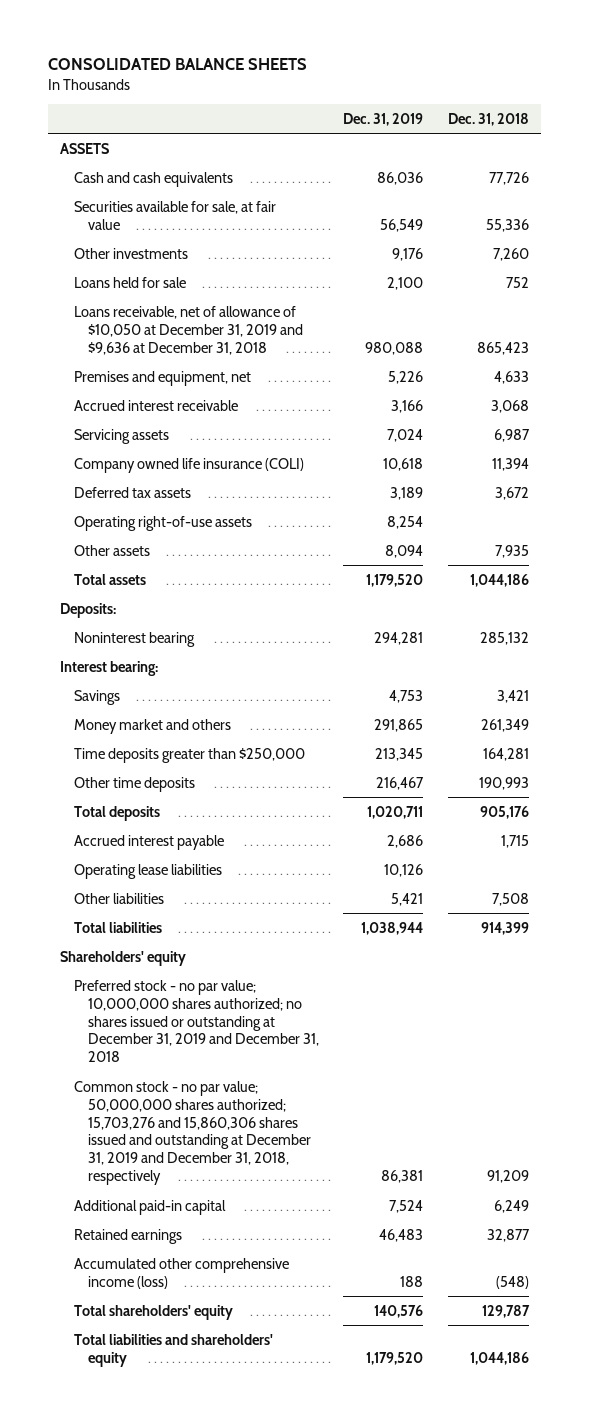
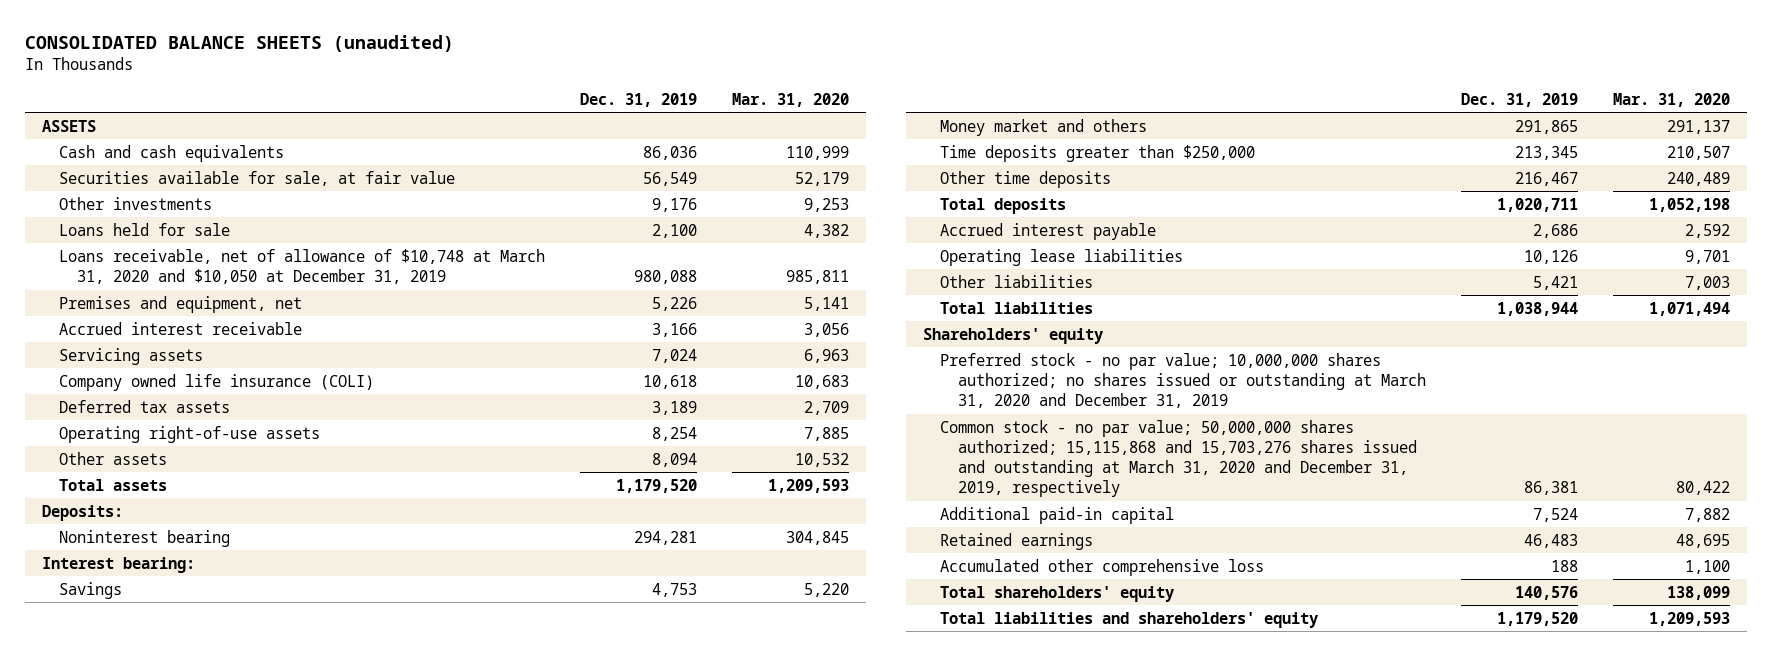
[48,58,308,71] CONSOLIDATED BALANCE SHEETS -> [24,34,454,52] CONSOLIDATED BALANCE SHEETS (unaudited)
[447,112,529,126] Dec. 31, 2018 -> none
none -> [731,92,849,107] Mar. 31, 2020
[74,305,303,355] Loans receivable, net of allowance of $10,050 at December 31, 2019 and $9,636 at December 31, 2018 -> [59,248,546,285] Loans receivable, net of allowance of $10,748 at March 31, 2020 and $10,050 at December 31, 2019
[74,979,319,1063] Preferred stock - no par value; 10,000,000 shares authorized; no shares issued or outstanding at December 31, 2019 and December 31, 2018 -> [940,352,1426,409] Preferred stock - no par value; 10,000,000 shares authorized; no shares issued or outstanding at March 31, 2020 and December 31, 2019
[74,1080,311,1186] Common stock - no par value; 50,000,000 shares authorized; 15,703,276 and 15,860,306 shares issued and outstanding at December 31, 2019 and December 31, 2018, respectively -> [940,419,1417,498] Common stock - no par value; 50,000,000 shares authorized; 15,115,868 and 15,703,276 shares issued and outstanding at March 31, 2020 and December 31, 2019, respectively
[74,1257,290,1289] Accumulated other comprehensive income (loss) -> [940,558,1265,576] Accumulated other comprehensive loss

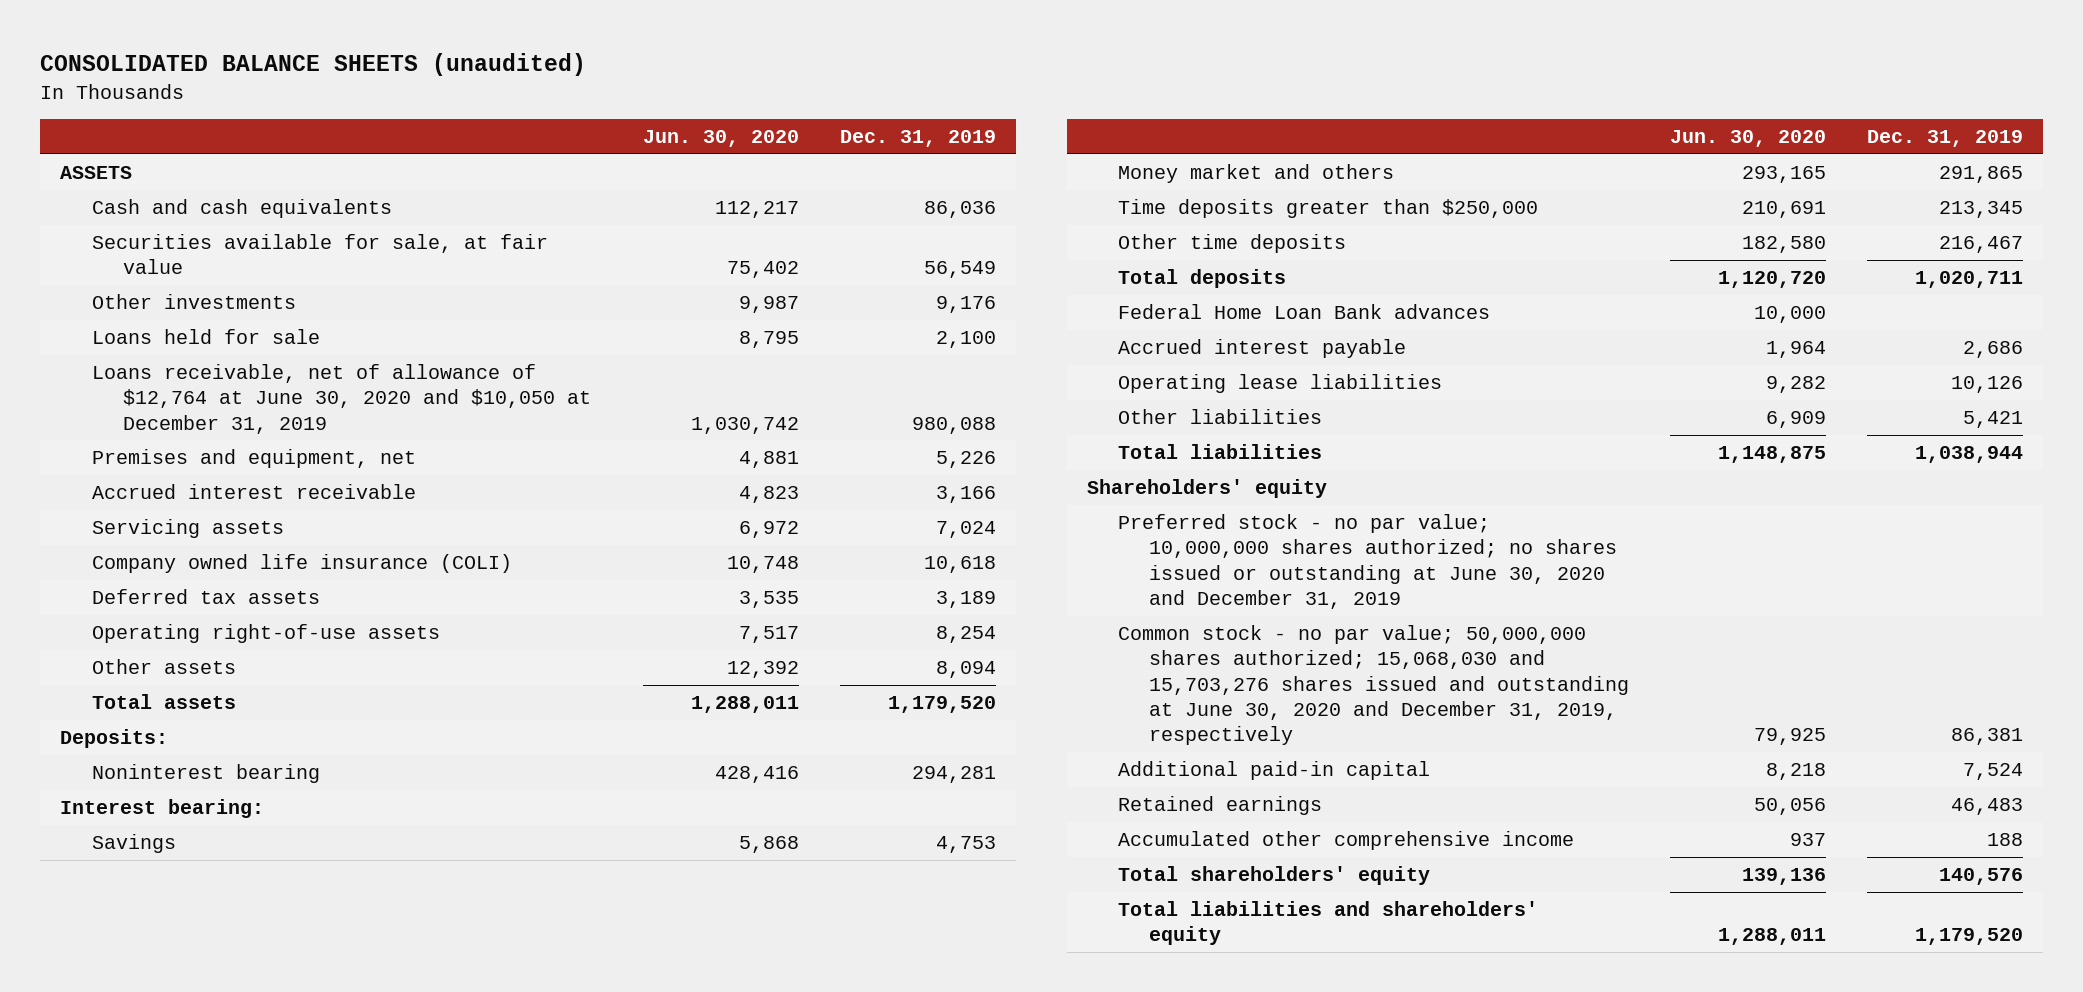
[731,92,849,107] Mar. 31, 2020 -> none
none -> [643,129,800,147] Jun. 30, 2020
[59,248,546,285] Loans receivable, net of allowance of $10,748 at March 31, 2020 and $10,050 at December 31, 2019 -> [91,364,591,434] Loans receivable, net of allowance of $12,764 at June 30, 2020 and $10,050 at December 31, 2019
none -> [1118,304,1491,320] Federal Home Loan Bank advances
[940,352,1426,409] Preferred stock - no par value; 10,000,000 shares authorized; no shares issued or outstanding at March 31, 2020 and December 31, 2019 -> [1118,514,1618,609] Preferred stock - no par value; 10,000,000 shares authorized; no shares issued or outstanding at June 30, 2020 and December 31, 2019
[940,419,1417,498] Common stock - no par value; 50,000,000 shares authorized; 15,115,868 and 15,703,276 shares issued and outstanding at March 31, 2020 and December 31, 2019, respectively -> [1118,625,1630,746] Common stock - no par value; 50,000,000 shares authorized; 15,068,030 and 15,703,276 shares issued and outstanding at June 30, 2020 and December 31, 2019, respectively
[940,558,1265,576] Accumulated other comprehensive loss -> [1118,831,1575,851] Accumulated other comprehensive income

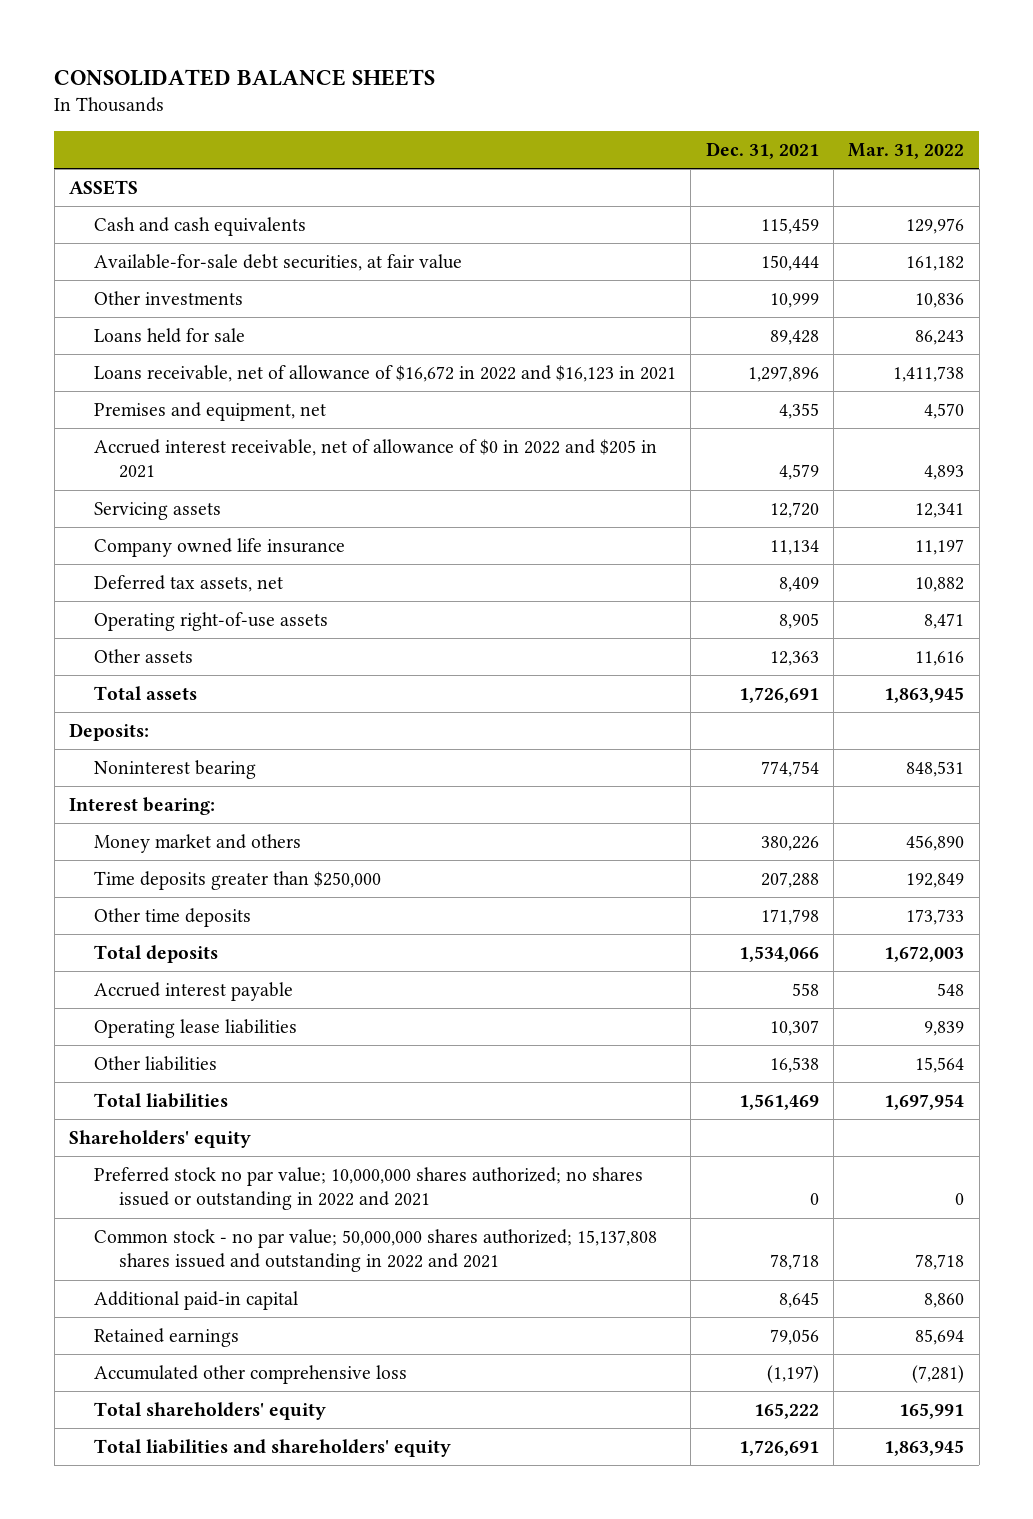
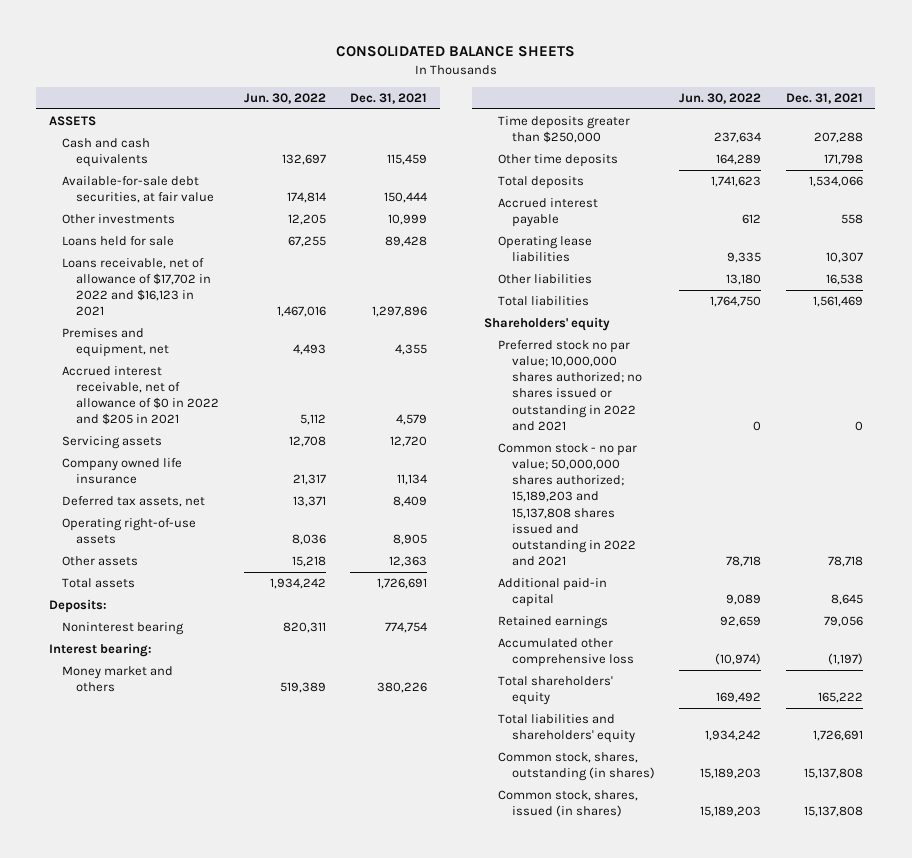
[848,143,965,160] Mar. 31, 2022 -> none
none -> [243,92,326,104] Jun. 30, 2022
[93,365,676,383] Loans receivable, net of allowance of $16,672 in 2022 and $16,123 in 2021 -> [62,257,211,317] Loans receivable, net of allowance of $17,702 in 2022 and $16,123 in 2021
[93,1229,657,1273] Common stock - no par value; 50,000,000 shares authorized; 15,137,808 shares issued and outstanding in 2022 and 2021 -> [497,442,637,567] Common stock - no par value; 50,000,000 shares authorized; 15,189,203 and 15,137,808 shares issued and outstanding in 2022 and 2021
none -> [497,751,655,782] Common stock, shares, outstanding (in shares)
none -> [497,789,638,818] Common stock, shares, issued (in shares)

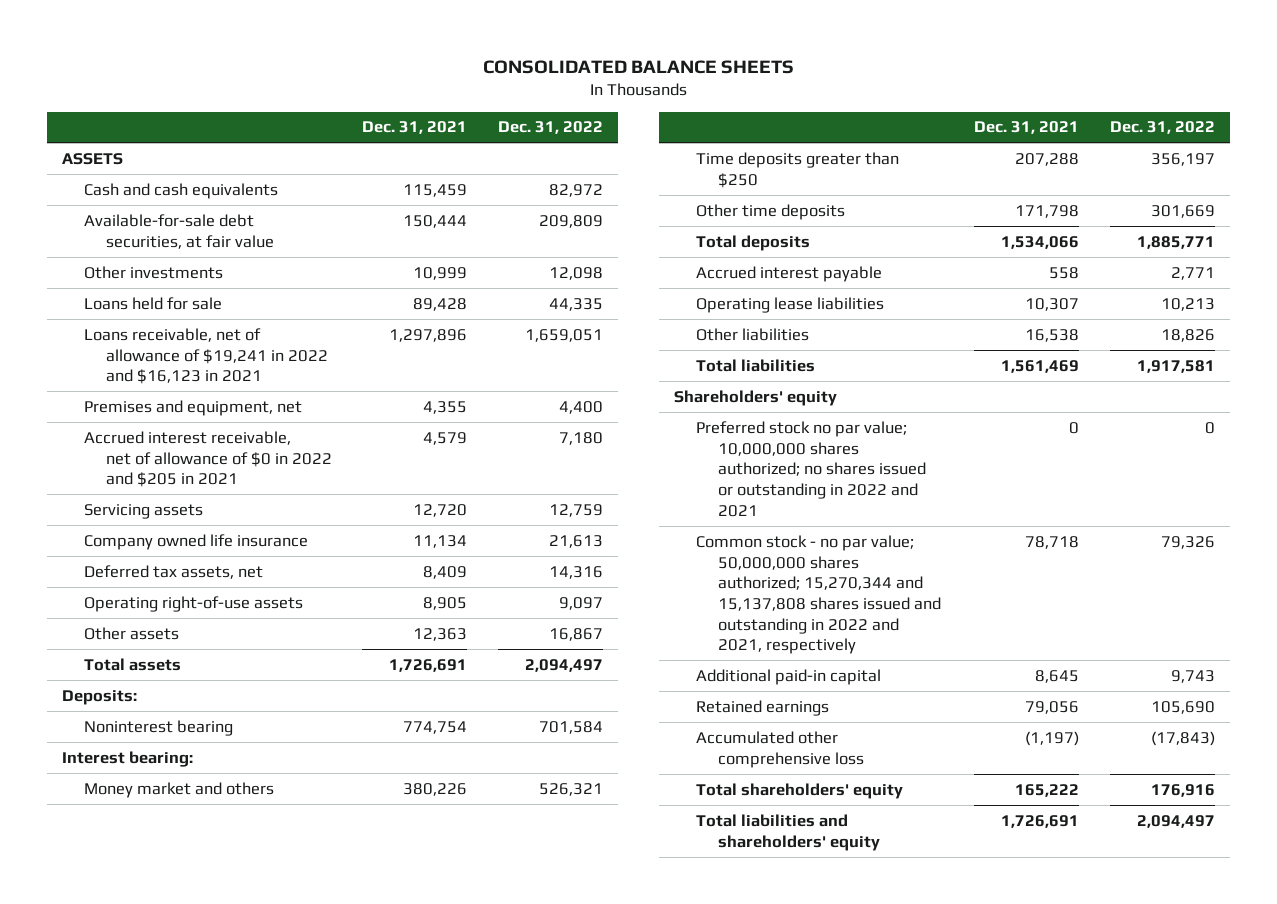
[243,92,326,104] Jun. 30, 2022 -> none
none -> [497,121,603,135] Dec. 31, 2022
[62,257,211,317] Loans receivable, net of allowance of $17,702 in 2022 and $16,123 in 2021 -> [84,327,328,385] Loans receivable, net of allowance of $19,241 in 2022 and $16,123 in 2021
[497,115,630,144] Time deposits greater than $250,000 -> [696,151,900,188] Time deposits greater than $250
[497,442,637,567] Common stock - no par value; 50,000,000 shares authorized; 15,189,203 and 15,137,808 shares issued and outstanding in 2022 and 2021 -> [696,534,941,655] Common stock - no par value; 50,000,000 shares authorized; 15,270,344 and 15,137,808 shares issued and outstanding in 2022 and 2021, respectively
[497,751,655,782] Common stock, shares, outstanding (in shares) -> none
[497,789,638,818] Common stock, shares, issued (in shares) -> none

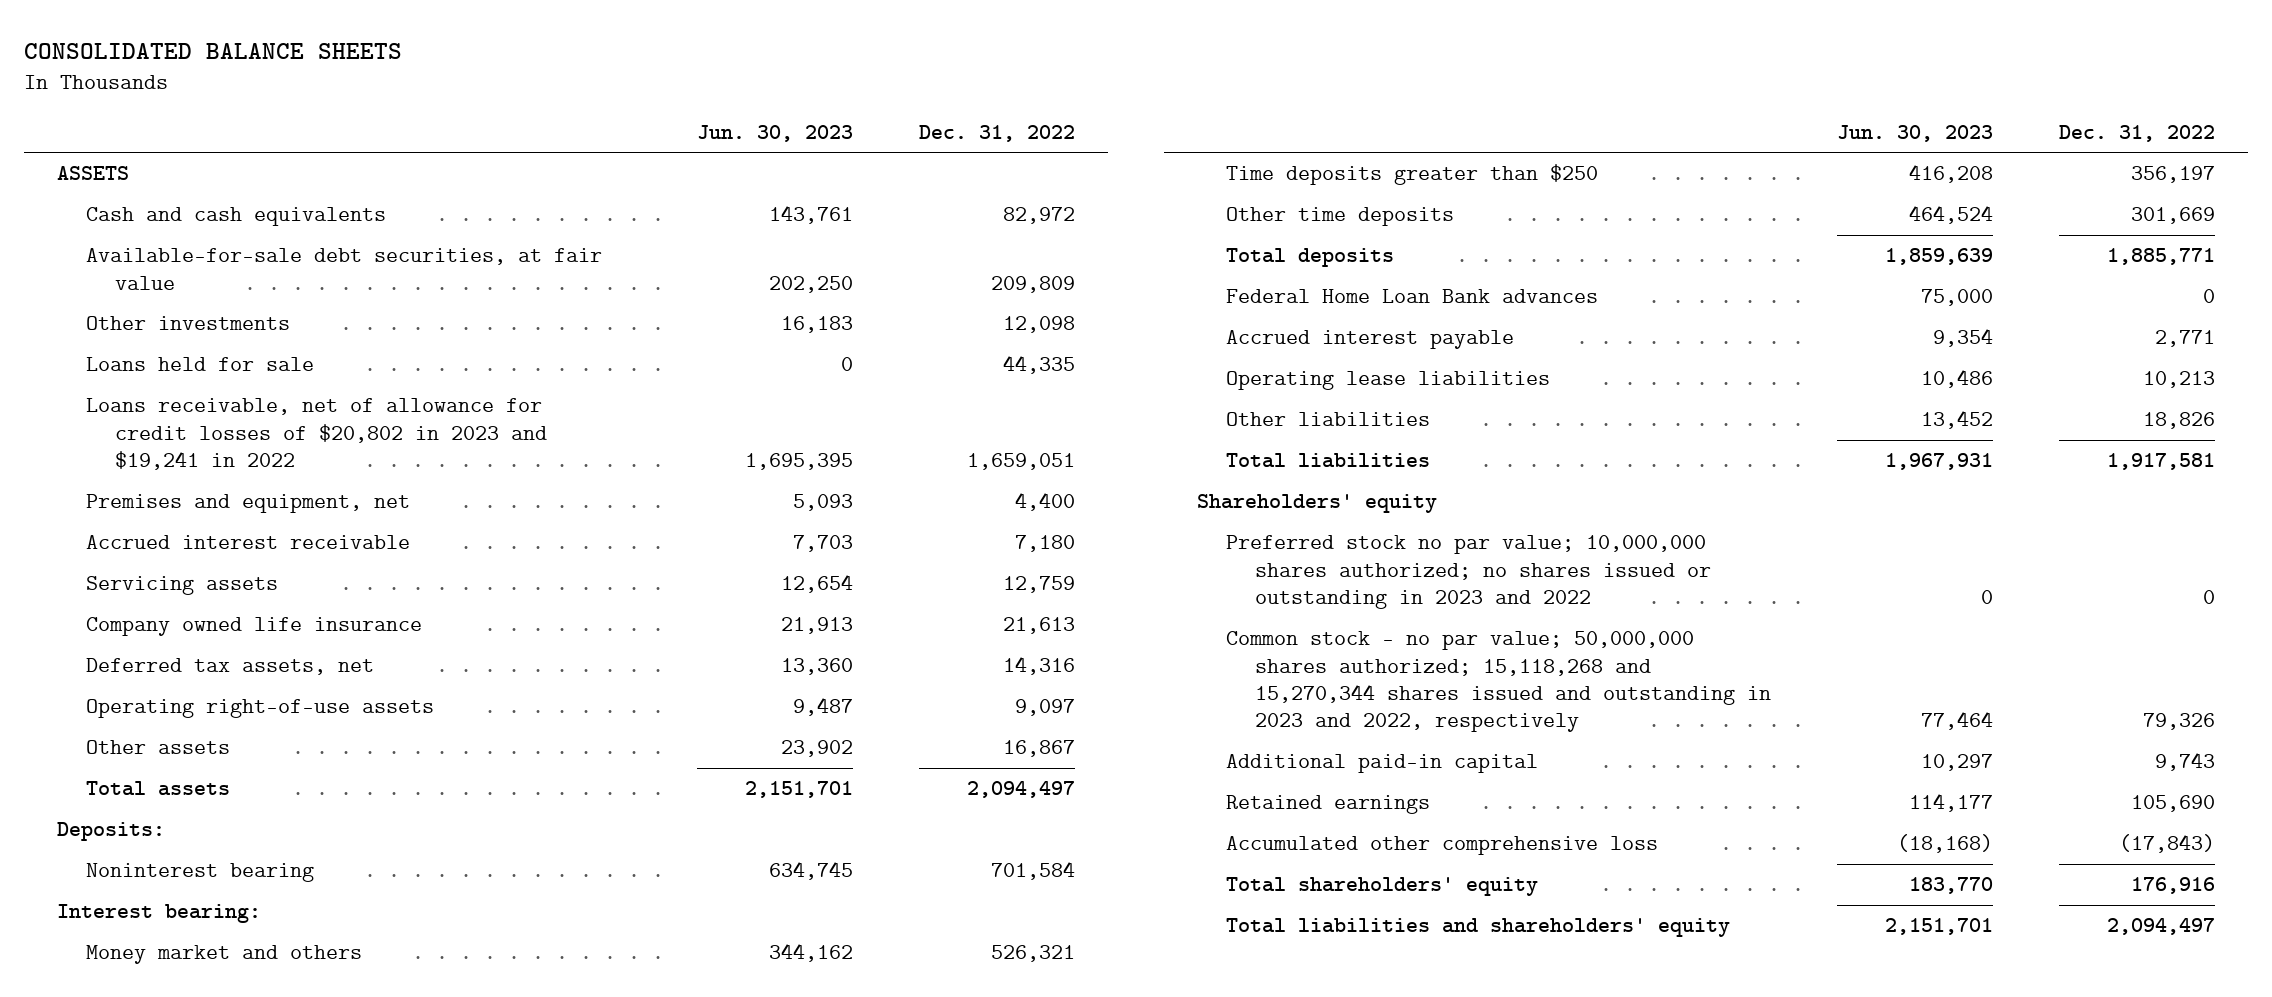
[362,121,468,135] Dec. 31, 2021 -> none
none -> [697,124,854,142] Jun. 30, 2023
[84,327,328,385] Loans receivable, net of allowance of $19,241 in 2022 and $16,123 in 2021 -> [86,398,548,471] Loans receivable, net of allowance for credit losses of $20,802 in 2023 and $19,241 in 2022
[84,430,332,488] Accrued interest receivable, net of allowance of $0 in 2022 and $205 in 2021 -> [86,535,411,550] Accrued interest receivable
none -> [1225,289,1598,304] Federal Home Loan Bank advances
[696,420,926,517] Preferred stock no par value; 10,000,000 shares authorized; no shares issued or outstanding in 2022 and 2021 -> [1225,535,1711,610] Preferred stock no par value; 10,000,000 shares authorized; no shares issued or outstanding in 2023 and 2022
[696,534,941,655] Common stock - no par value; 50,000,000 shares authorized; 15,270,344 and 15,137,808 shares issued and outstanding in 2022 and 2021, respectively -> [1225,631,1771,733] Common stock - no par value; 50,000,000 shares authorized; 15,118,268 and 15,270,344 shares issued and outstanding in 2023 and 2022, respectively

